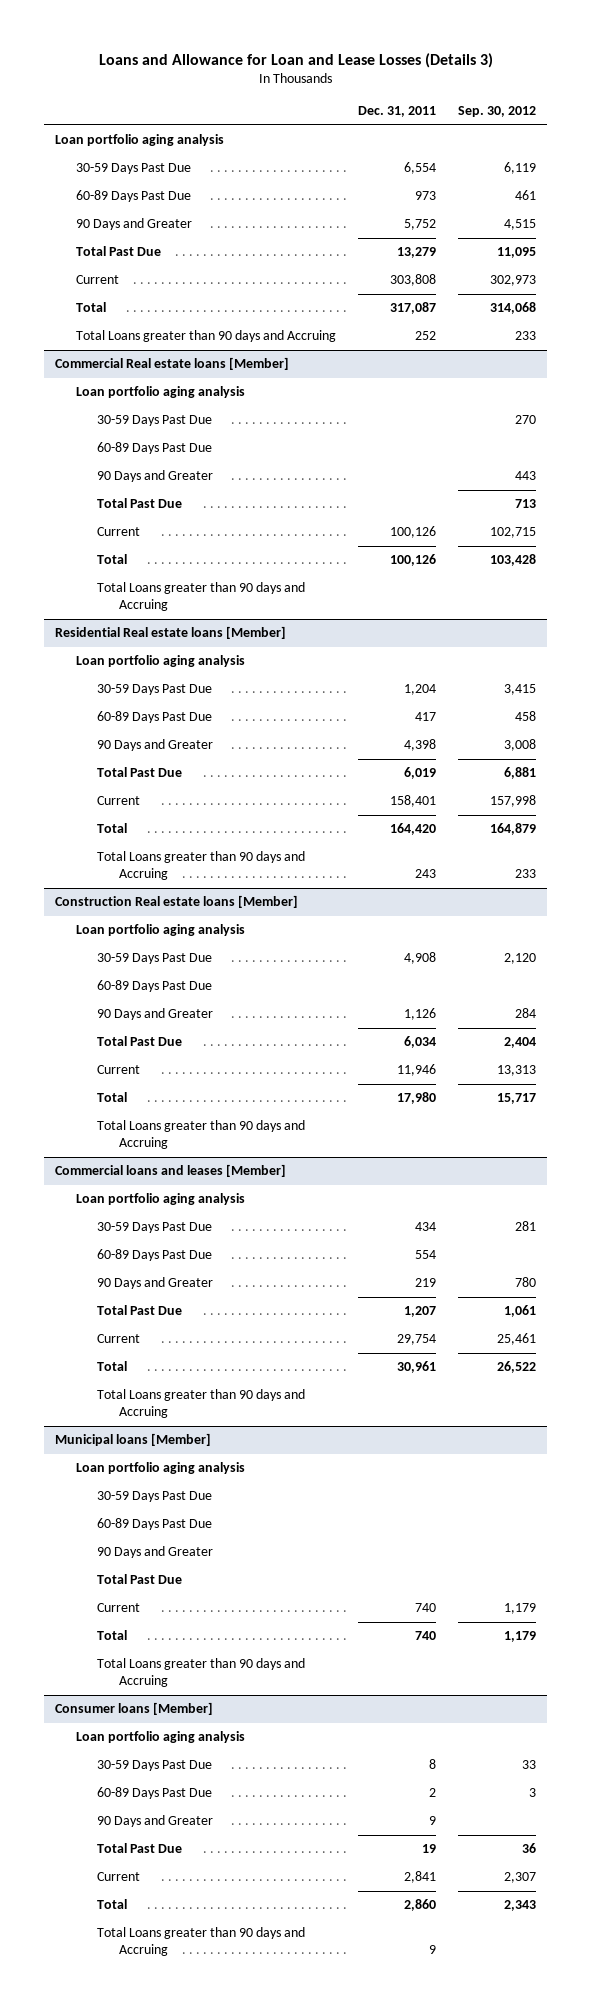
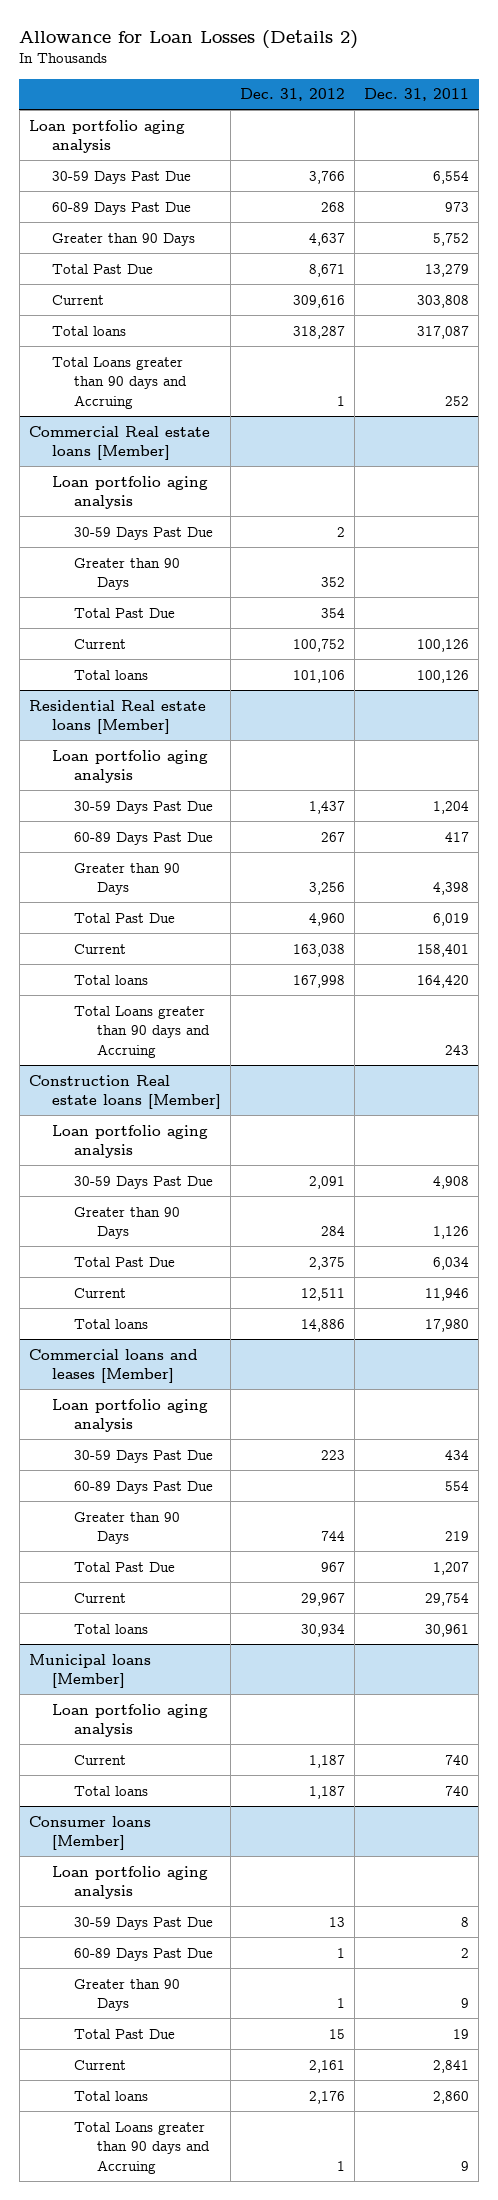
[98,53,493,69] Loans and Allowance for Loan and Lease Losses (Details 3) -> [19,29,359,49] Allowance for Loan Losses (Details 2)
[458,106,537,118] Sep. 30, 2012 -> none
none -> [239,88,345,102] Dec. 31, 2012
[76,218,193,231] 90 Days and Greater -> [51,232,195,246] Greater than 90 Days
[76,302,107,313] Total -> [51,325,126,336] Total loans
[97,442,213,455] 60-89 Days Past Due -> none
[97,470,214,483] 90 Days and Greater -> [74,557,181,591] Greater than 90 Days
[97,582,306,612] Total Loans greater than 90 days and Accruing -> none
[97,554,128,565] Total -> [74,669,149,680] Total loans
[97,739,214,752] 90 Days and Greater -> [74,862,181,896] Greater than 90 Days
[97,823,128,834] Total -> [74,974,149,985] Total loans
[97,980,213,993] 60-89 Days Past Due -> none
[97,1008,214,1021] 90 Days and Greater -> [74,1206,181,1240] Greater than 90 Days
[97,1120,306,1150] Total Loans greater than 90 days and Accruing -> none
[97,1092,128,1103] Total -> [74,1318,149,1329] Total loans
[97,1277,214,1290] 90 Days and Greater -> [74,1511,181,1545] Greater than 90 Days
[97,1389,306,1419] Total Loans greater than 90 days and Accruing -> none
[97,1361,128,1372] Total -> [74,1623,149,1634] Total loans
[97,1491,213,1503] 30-59 Days Past Due -> none
[97,1518,213,1531] 60-89 Days Past Due -> none
[97,1546,214,1559] 90 Days and Greater -> none
[97,1574,183,1585] Total Past Due -> none
[97,1658,306,1688] Total Loans greater than 90 days and Accruing -> none
[97,1630,128,1641] Total -> [74,1785,149,1796] Total loans
[97,1815,214,1828] 90 Days and Greater -> [74,1978,181,2012] Greater than 90 Days
[97,1899,128,1910] Total -> [74,2090,149,2101] Total loans

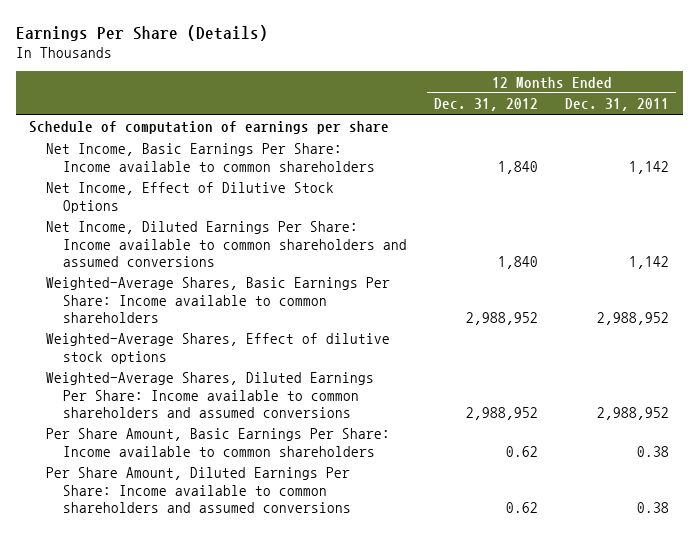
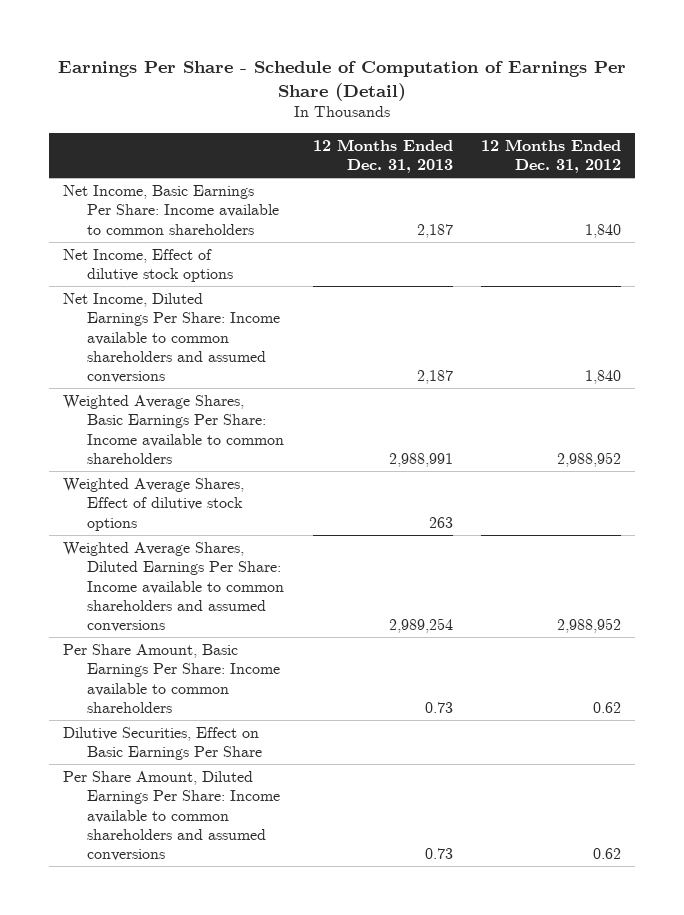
[15,24,268,41] Earnings Per Share (Details) -> [57,60,626,101] Earnings Per Share - Schedule of Computation of Earnings Per Share (Detail)
[565,98,670,112] Dec. 31, 2011 -> none
none -> [312,138,453,174] 12 Months Ended Dec. 31, 2013
[29,121,390,135] Schedule of computation of earnings per share -> none
[46,182,335,213] Net Income, Effect of Dilutive Stock Options -> [62,248,234,283] Net Income, Effect of dilutive stock options
[46,277,391,324] Weighted-Average Shares, Basic Earnings Per Share: Income available to common shareholders -> [62,394,285,464] Weighted Average Shares, Basic Earnings Per Share: Income available to common shareholders
[46,333,391,364] Weighted-Average Shares, Effect of dilutive stock options -> [62,477,244,531] Weighted Average Shares, Effect of dilutive stock options
[46,372,375,419] Weighted-Average Shares, Diluted Earnings Per Share: Income available to common shareholders and assumed conversions -> [62,541,285,633] Weighted Average Shares, Diluted Earnings Per Share: Income available to common shareholders and assumed conversions
none -> [62,726,263,761] Dilutive Securities, Effect on Basic Earnings Per Share

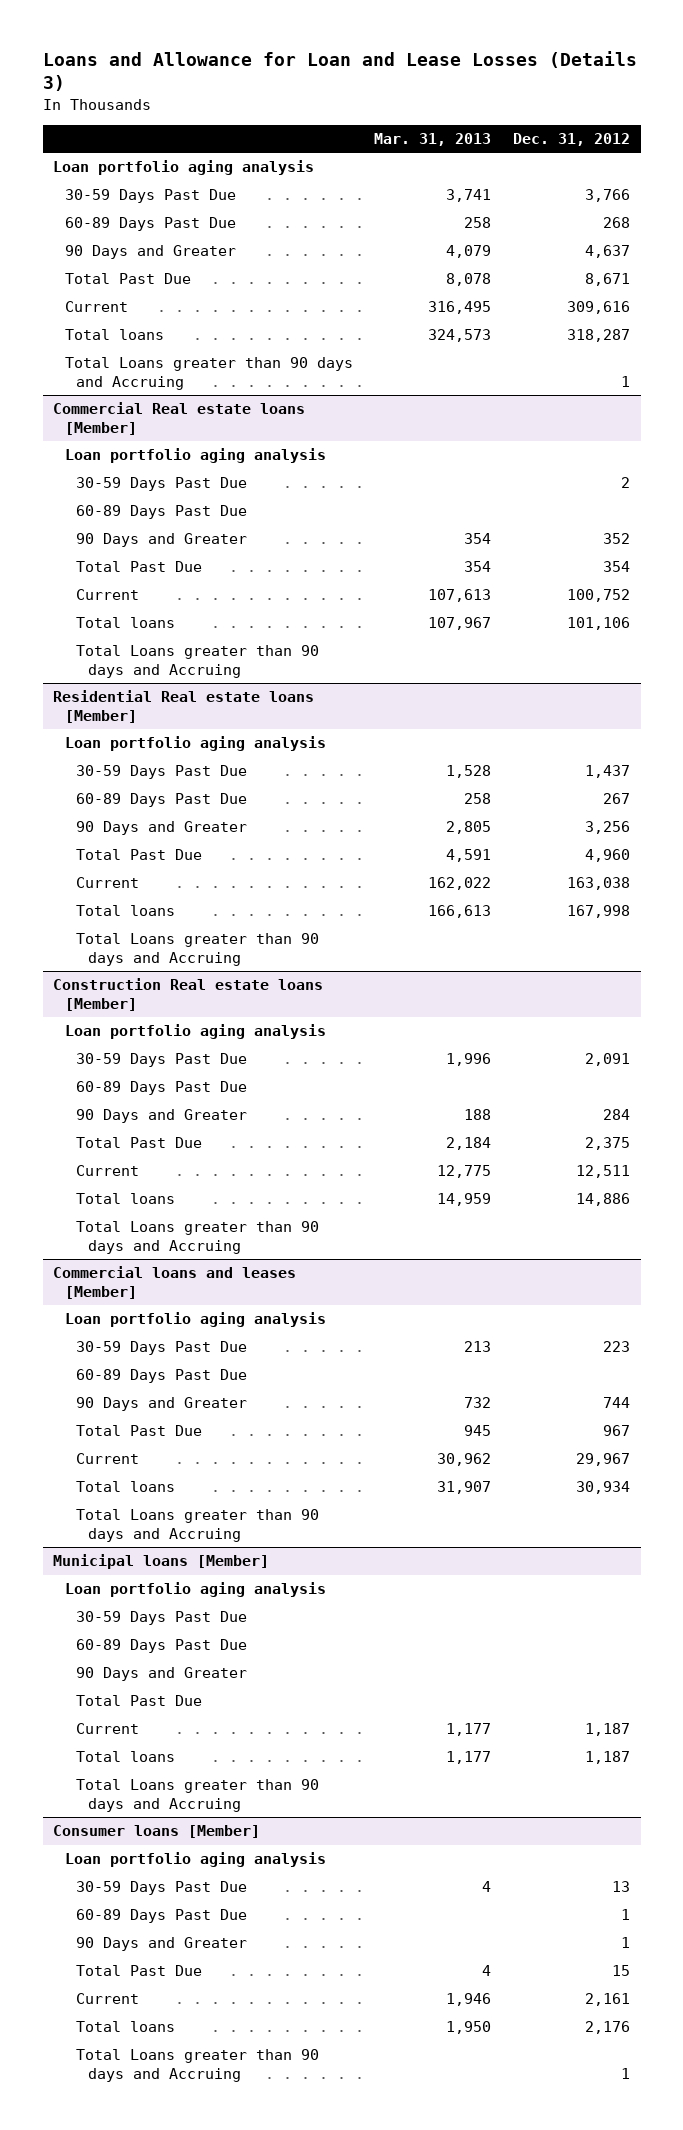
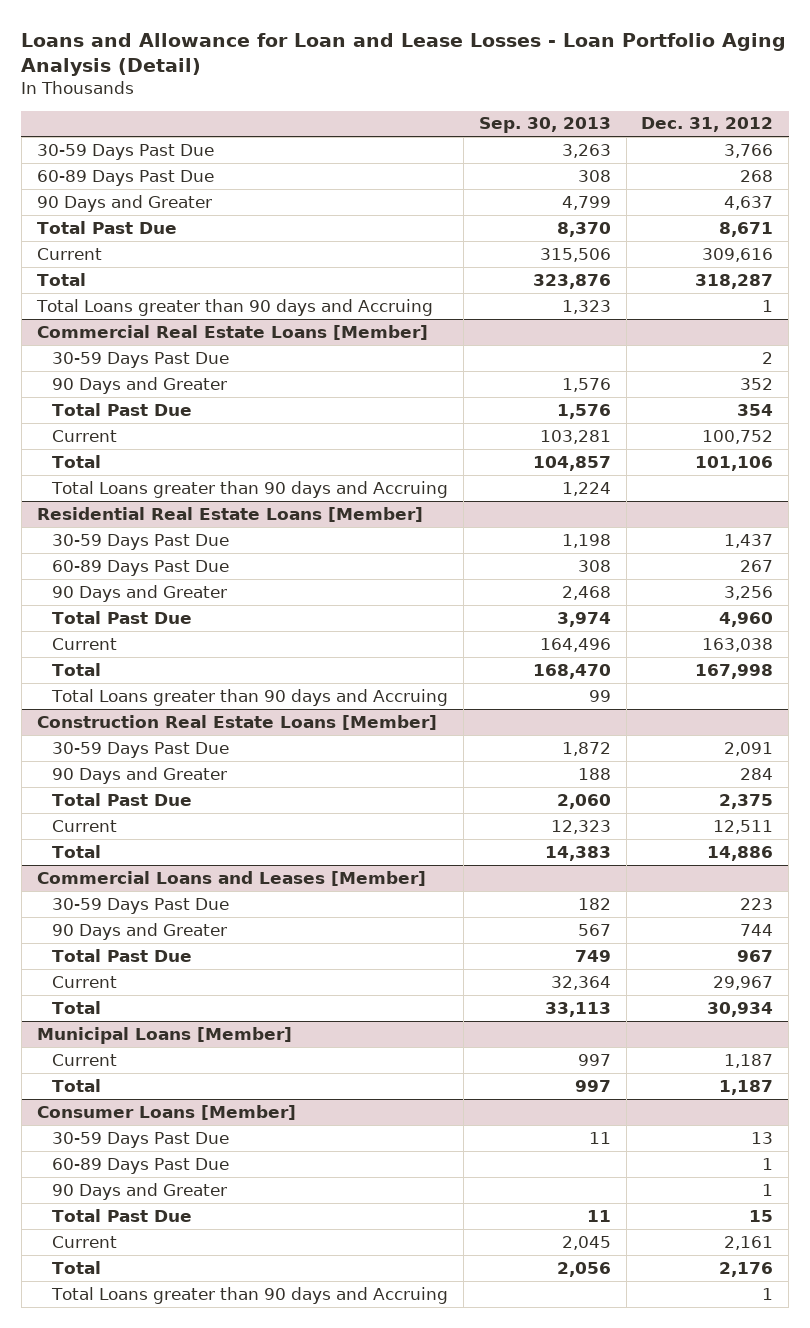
[42,50,637,92] Loans and Allowance for Loan and Lease Losses (Details 3) -> [21,32,787,77] Loans and Allowance for Loan and Lease Losses - Loan Portfolio Aging Analysis (Detail)
[374,133,492,147] Mar. 31, 2013 -> none
none -> [478,117,611,134] Sep. 30, 2013
[53,160,315,176] Loan portfolio aging analysis -> none
[64,329,164,341] Total loans -> [36,272,86,286] Total
[64,448,326,464] Loan portfolio aging analysis -> none
[53,402,306,435] Commercial Real estate loans [Member] -> [36,324,428,340] Commercial Real Estate Loans [Member]
[76,505,248,520] 60-89 Days Past Due -> none
[76,617,176,629] Total loans -> [51,454,101,468] Total
[64,736,326,752] Loan portfolio aging analysis -> none
[53,690,315,723] Residential Real estate loans [Member] -> [36,506,423,522] Residential Real Estate Loans [Member]
[76,905,176,917] Total loans -> [51,662,101,676] Total
[64,1024,326,1040] Loan portfolio aging analysis -> none
[53,978,324,1011] Construction Real estate loans [Member] -> [36,714,437,730] Construction Real Estate Loans [Member]
[76,1081,248,1096] 60-89 Days Past Due -> none
[76,1221,320,1254] Total Loans greater than 90 days and Accruing -> none
[64,1312,326,1328] Loan portfolio aging analysis -> none
[76,1193,176,1205] Total loans -> [51,844,101,858] Total
[53,1266,297,1299] Commercial loans and leases [Member] -> [36,870,426,886] Commercial Loans and Leases [Member]
[76,1369,248,1384] 60-89 Days Past Due -> none
[76,1509,320,1542] Total Loans greater than 90 days and Accruing -> none
[64,1582,326,1598] Loan portfolio aging analysis -> none
[76,1611,248,1626] 30-59 Days Past Due -> none
[76,1639,248,1654] 60-89 Days Past Due -> none
[76,1667,248,1682] 90 Days and Greater -> none
[76,1695,203,1707] Total Past Due -> none
[76,1481,176,1493] Total loans -> [51,1000,101,1014] Total
[53,1554,270,1570] Municipal loans [Member] -> [36,1026,292,1044] Municipal Loans [Member]
[76,1779,320,1812] Total Loans greater than 90 days and Accruing -> none
[64,1852,326,1868] Loan portfolio aging analysis -> none
[76,1751,176,1763] Total loans -> [51,1078,101,1092] Total
[53,1825,261,1839] Consumer loans [Member] -> [36,1104,296,1120] Consumer Loans [Member]
[76,2021,176,2033] Total loans -> [51,1260,101,1274] Total

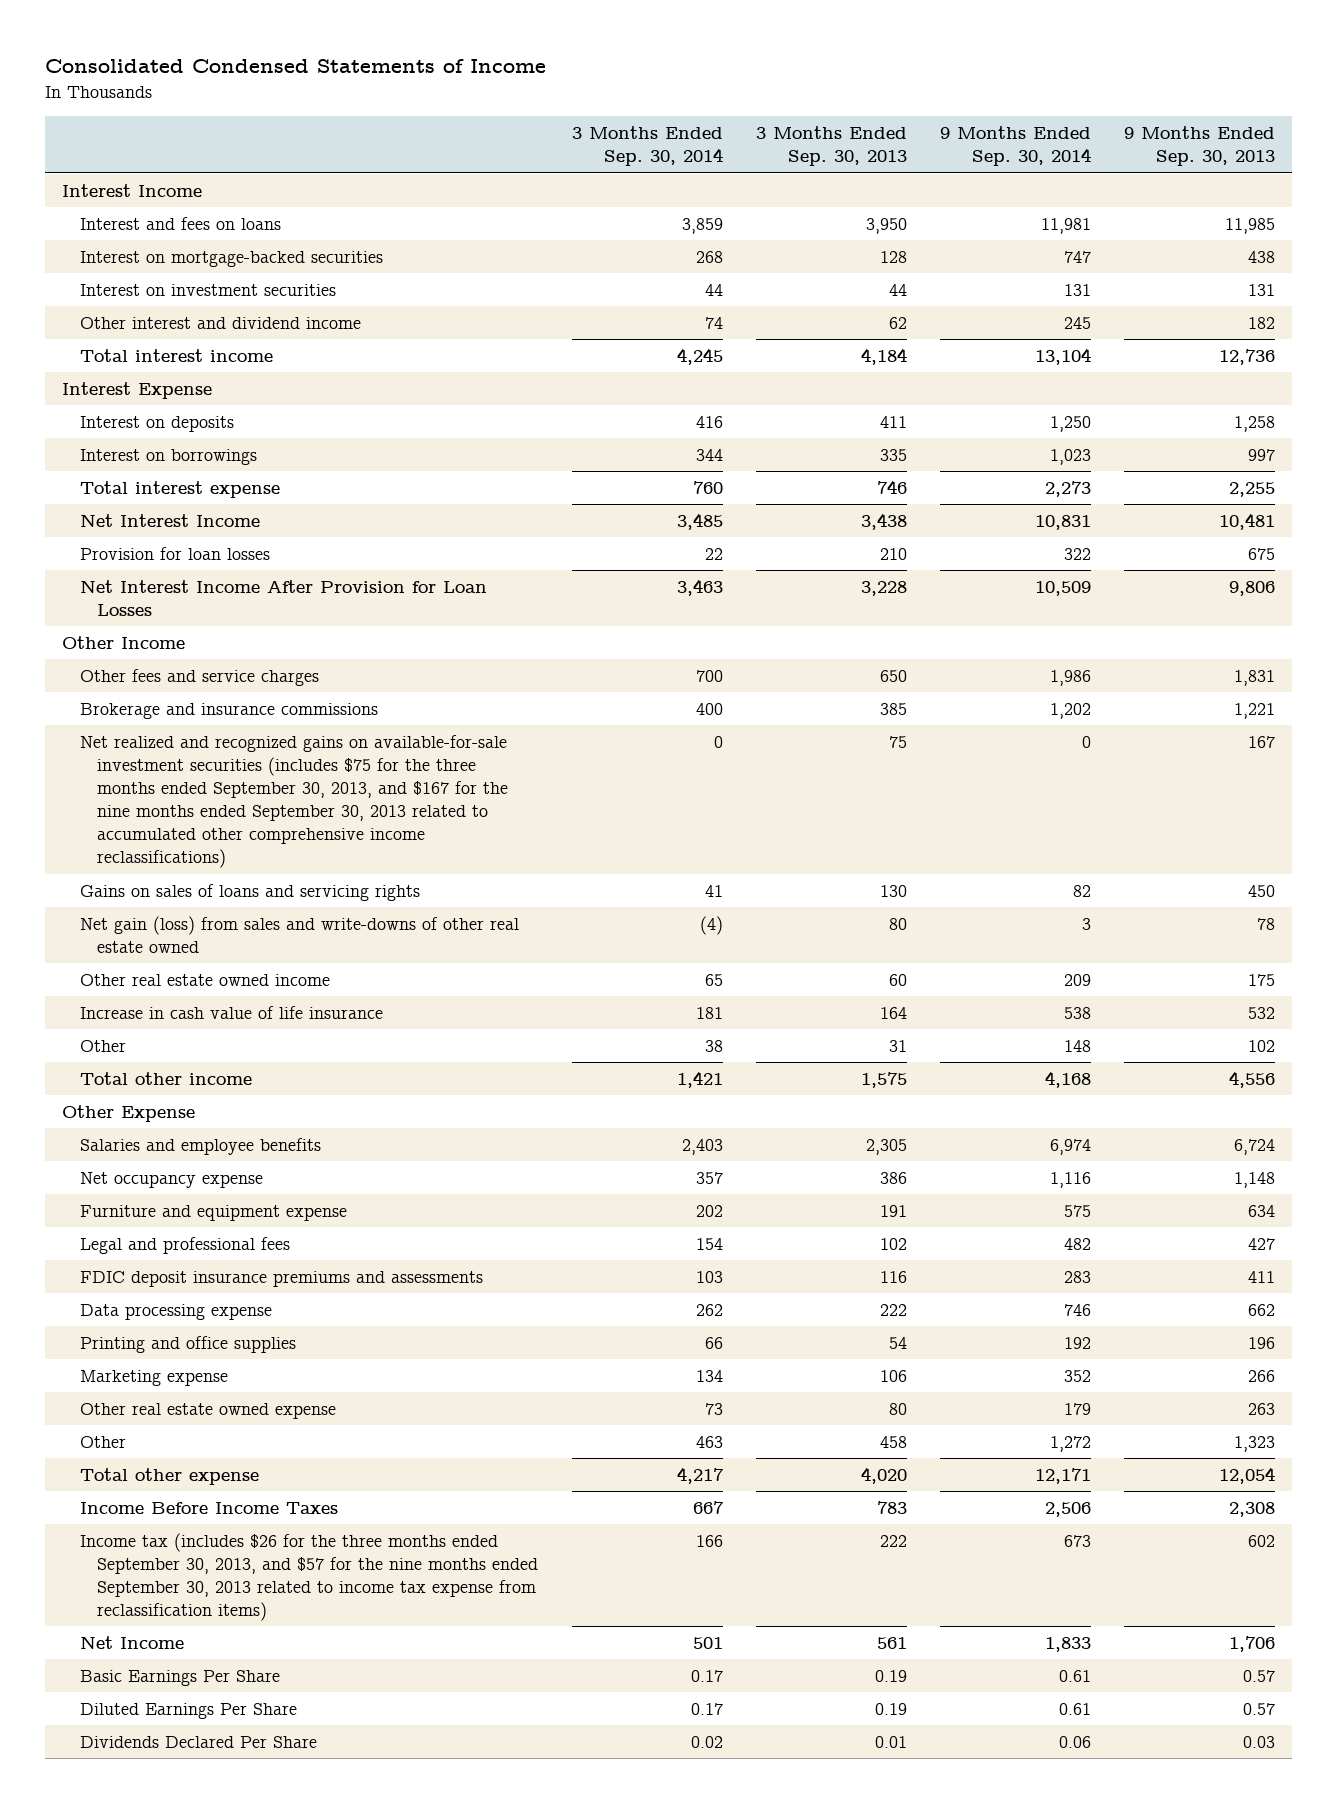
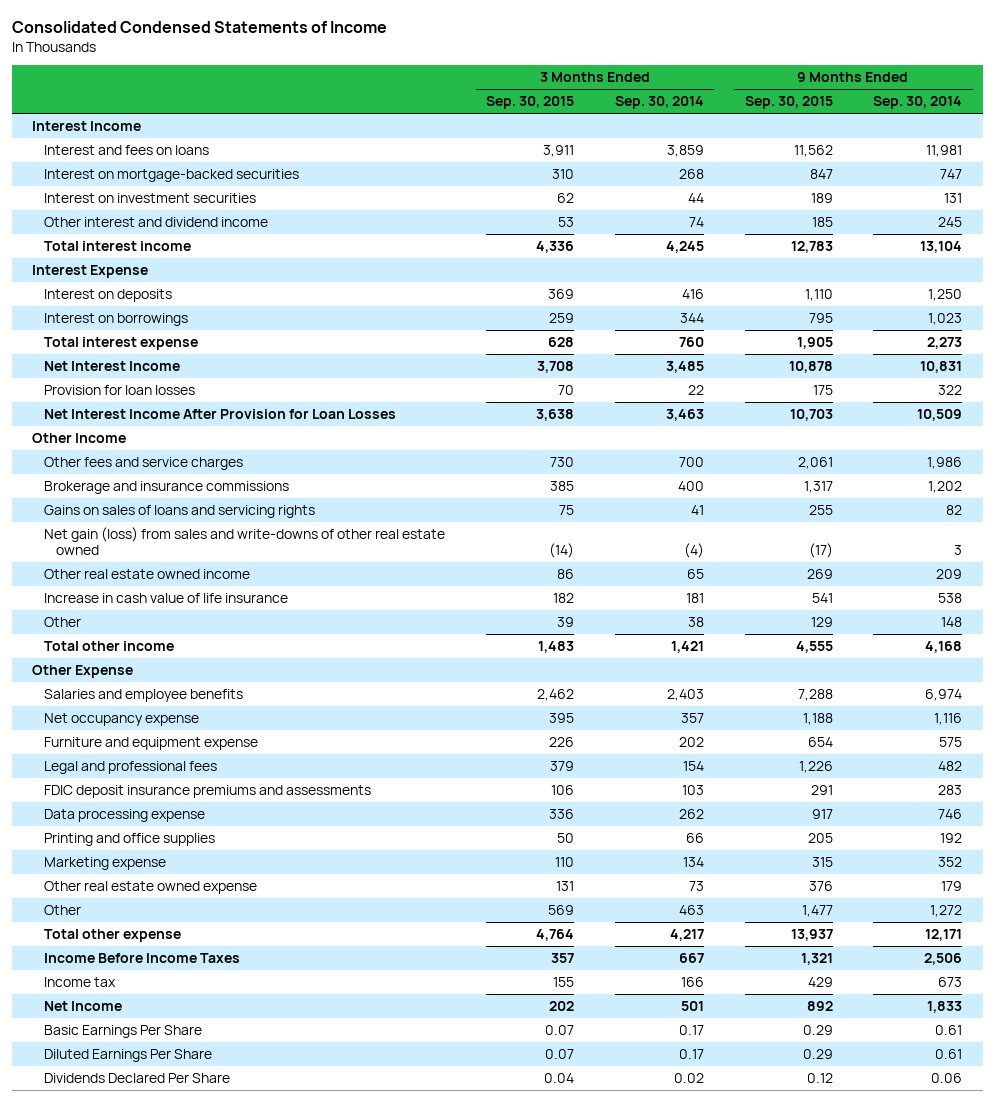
[755,126,907,167] 3 Months Ended Sep. 30, 2013 -> none
[1124,126,1276,167] 9 Months Ended Sep. 30, 2013 -> none
none -> [485,96,574,110] Sep. 30, 2015
none -> [744,96,833,110] Sep. 30, 2015
[79,734,509,869] Net realized and recognized gains on available-for-sale investment securities (includes $75 for the three months ended September 30, 2013, and $167 for the nine months ended September 30, 2013 related to accumulated other comprehensive income reclassifications) -> none
[79,1532,539,1622] Income tax (includes $26 for the three months ended September 30, 2013, and $57 for the nine months ended September 30, 2013 related to income tax expense from reclassification items) -> [44,976,117,987] Income tax

